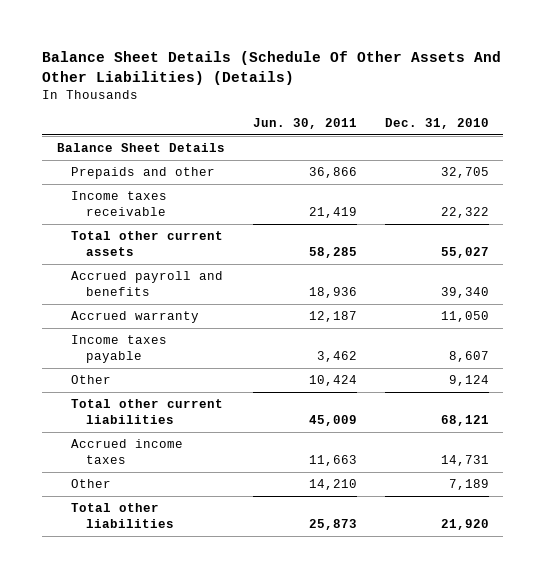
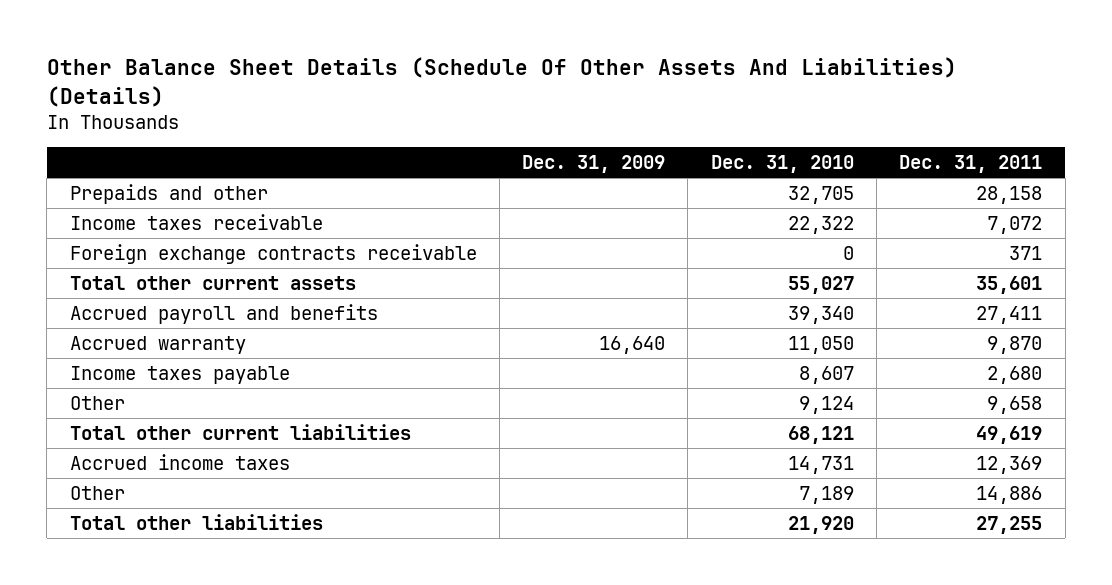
[42,51,502,85] Balance Sheet Details (Schedule Of Other Assets And Other Liabilities) (Details) -> [46,57,957,108] Other Balance Sheet Details (Schedule Of Other Assets And Liabilities) (Details)
[252,118,357,130] Jun. 30, 2011 -> none
none -> [522,154,666,173] Dec. 31, 2009
none -> [899,154,1043,173] Dec. 31, 2011
[56,142,225,152] Balance Sheet Details -> none
none -> [69,243,477,264] Foreign exchange contracts receivable

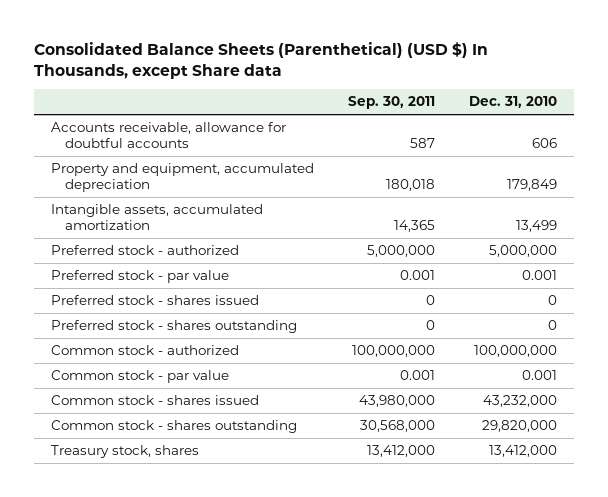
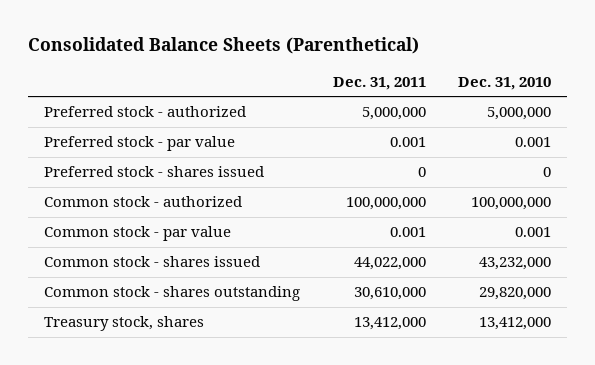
[34,42,489,79] Consolidated Balance Sheets (Parenthetical) (USD $) In Thousands, except Share data -> [27,37,419,55] Consolidated Balance Sheets (Parenthetical)
[347,96,435,110] Sep. 30, 2011 -> none
none -> [332,76,426,90] Dec. 31, 2011
[51,122,287,149] Accounts receivable, allowance for doubtful accounts -> none
[51,163,315,193] Property and equipment, accumulated depreciation -> none
[51,204,264,231] Intangible assets, accumulated amortization -> none
[51,320,298,334] Preferred stock - shares outstanding -> none

